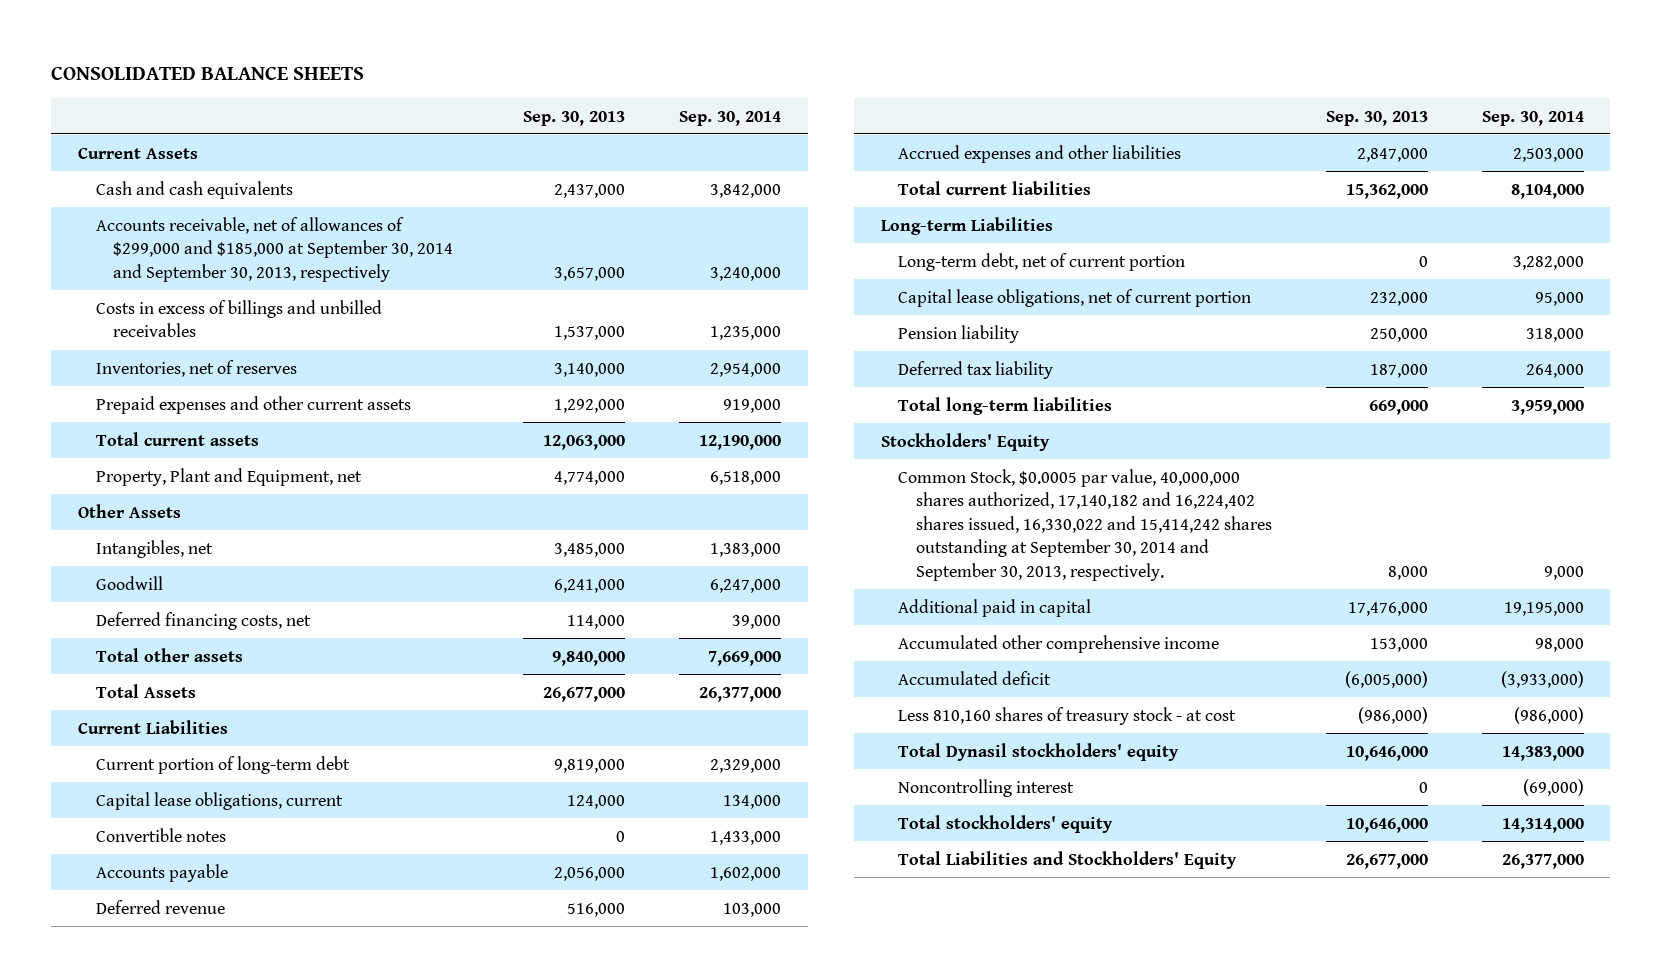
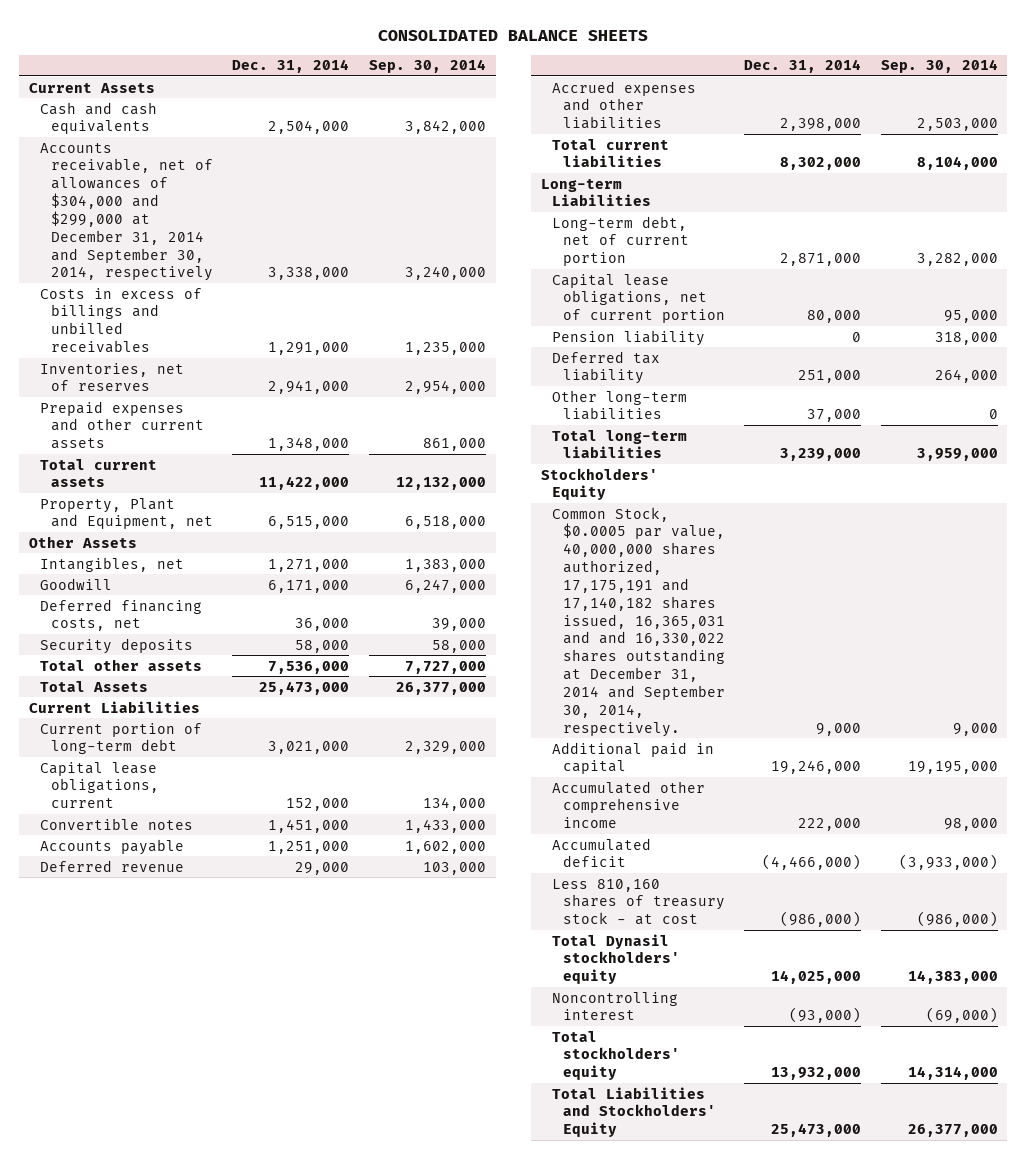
[523,110,626,126] Sep. 30, 2013 -> none
none -> [232,59,350,74] Dec. 31, 2014
[95,216,454,282] Accounts receivable, net of allowances of $299,000 and $185,000 at September 30, 2014 and September 30, 2013, respectively -> [39,142,213,282] Accounts receivable, net of allowances of $304,000 and $299,000 at December 31, 2014 and September 30, 2014, respectively
[723,398,782,413] 919,000 -> [422,438,486,452] 861,000
[699,434,782,450] 12,190,000 -> [395,477,486,491] 12,132,000
none -> [39,637,193,654] Security deposits
[708,650,782,666] 7,669,000 -> [404,660,486,674] 7,727,000
none -> [551,389,687,421] Other long-term liabilities
[898,468,1272,581] Common Stock, $0.0005 par value, 40,000,000 shares authorized, 17,140,182 and 16,224,402 shares issued, 16,330,022 and 15,414,242 shares outstanding at September 30, 2014 and September 30, 2013, respectively. -> [551,506,725,737] Common Stock, $0.0005 par value, 40,000,000 shares authorized, 17,175,191 and 17,140,182 shares issued, 16,365,031 and and 16,330,022 shares outstanding at December 31, 2014 and September 30, 2014, respectively.

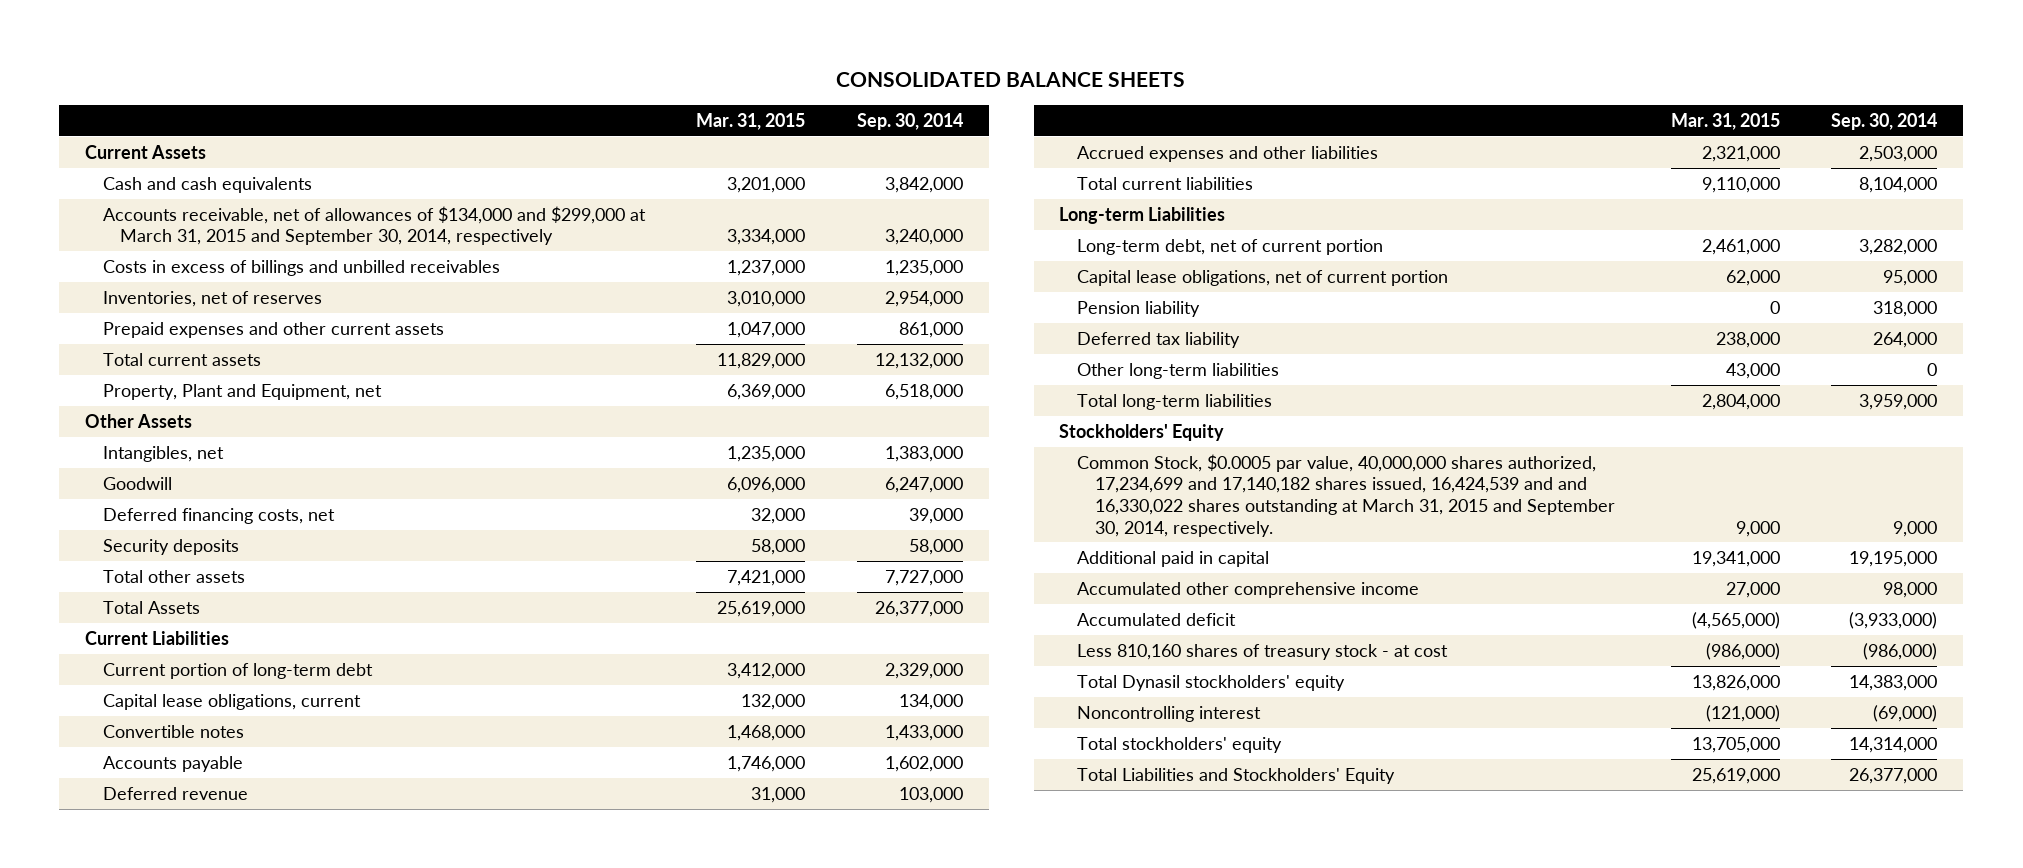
[232,59,350,74] Dec. 31, 2014 -> none
none -> [696,112,806,130] Mar. 31, 2015
[39,142,213,282] Accounts receivable, net of allowances of $304,000 and $299,000 at December 31, 2014 and September 30, 2014, respectively -> [102,205,646,246] Accounts receivable, net of allowances of $134,000 and $299,000 at March 31, 2015 and September 30, 2014, respectively
[551,506,725,737] Common Stock, $0.0005 par value, 40,000,000 shares authorized, 17,175,191 and 17,140,182 shares issued, 16,365,031 and and 16,330,022 shares outstanding at December 31, 2014 and September 30, 2014, respectively. -> [1077,453,1615,537] Common Stock, $0.0005 par value, 40,000,000 shares authorized, 17,234,699 and 17,140,182 shares issued, 16,424,539 and and 16,330,022 shares outstanding at March 31, 2015 and September 30, 2014, respectively.

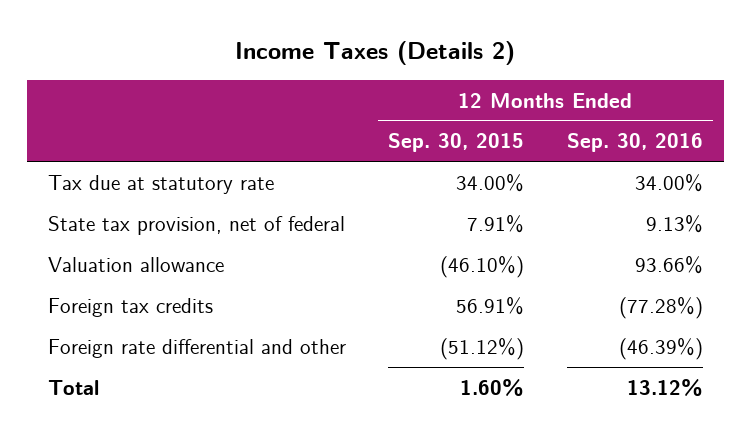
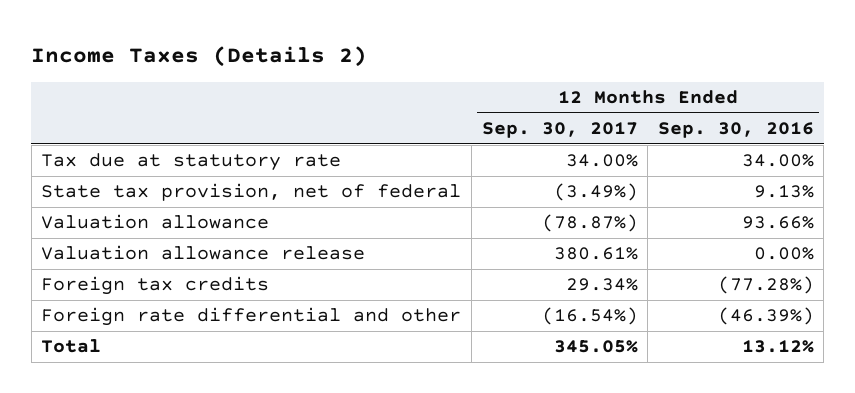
[388,133,525,153] Sep. 30, 2015 -> none
none -> [481,122,638,139] Sep. 30, 2017
none -> [41,245,366,261] Valuation allowance release

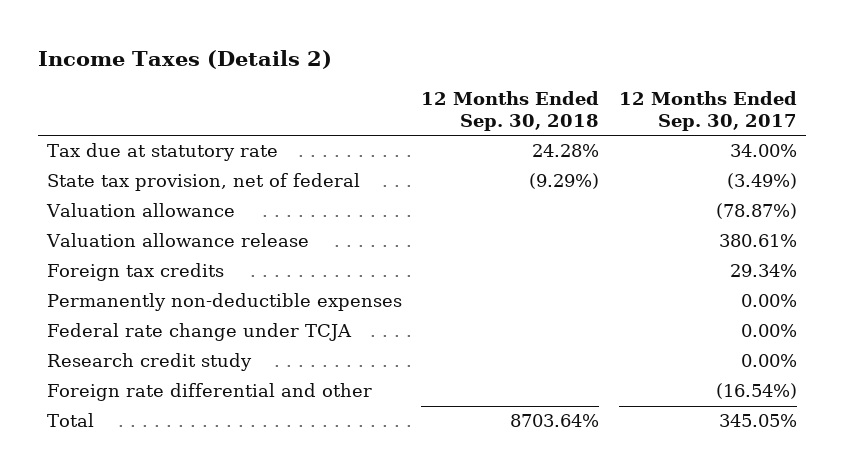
[657,122,814,139] Sep. 30, 2016 -> none
none -> [421,90,600,132] 12 Months Ended Sep. 30, 2018
none -> [47,293,403,312] Permanently non-deductible expenses
none -> [47,323,353,342] Federal rate change under TCJA
none -> [47,353,253,372] Research credit study

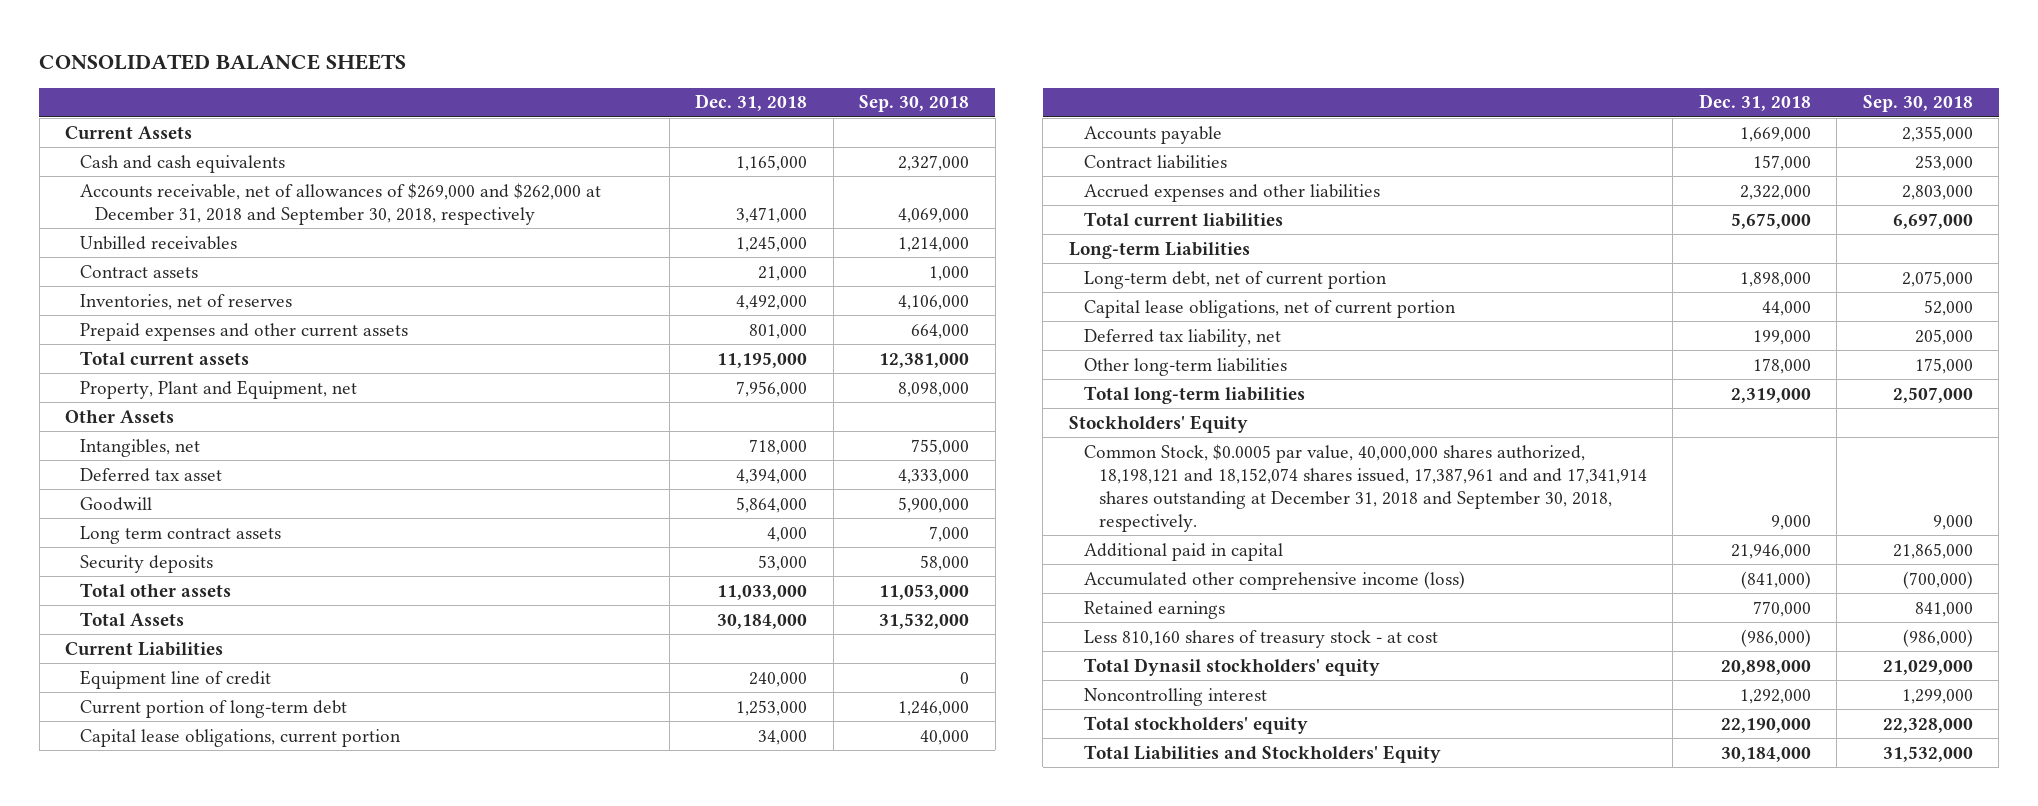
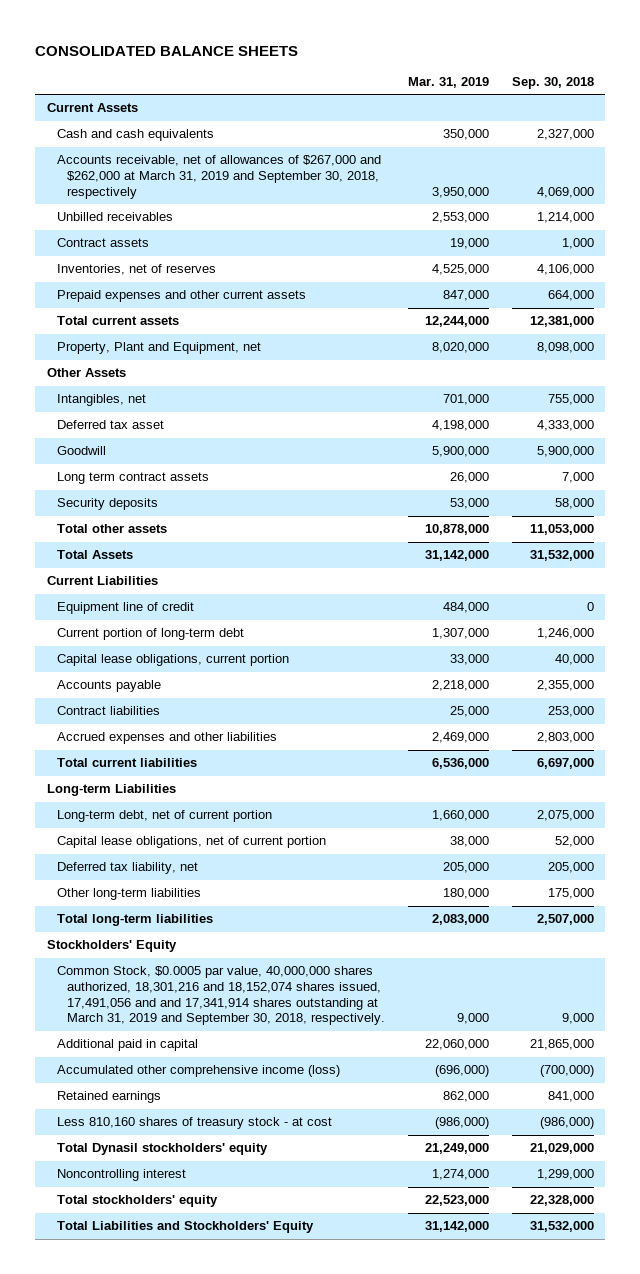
[695,94,808,112] Dec. 31, 2018 -> none
none -> [407,77,489,89] Mar. 31, 2019
[80,182,602,225] Accounts receivable, net of allowances of $269,000 and $262,000 at December 31, 2018 and September 30, 2018, respectively -> [56,155,381,199] Accounts receivable, net of allowances of $267,000 and $262,000 at March 31, 2019 and September 30, 2018, respectively
[1083,443,1647,532] Common Stock, $0.0005 par value, 40,000,000 shares authorized, 18,198,121 and 18,152,074 shares issued, 17,387,961 and and 17,341,914 shares outstanding at December 31, 2018 and September 30, 2018, respectively. -> [56,966,385,1026] Common Stock, $0.0005 par value, 40,000,000 shares authorized, 18,301,216 and 18,152,074 shares issued, 17,491,056 and and 17,341,914 shares outstanding at March 31, 2019 and September 30, 2018, respectively.

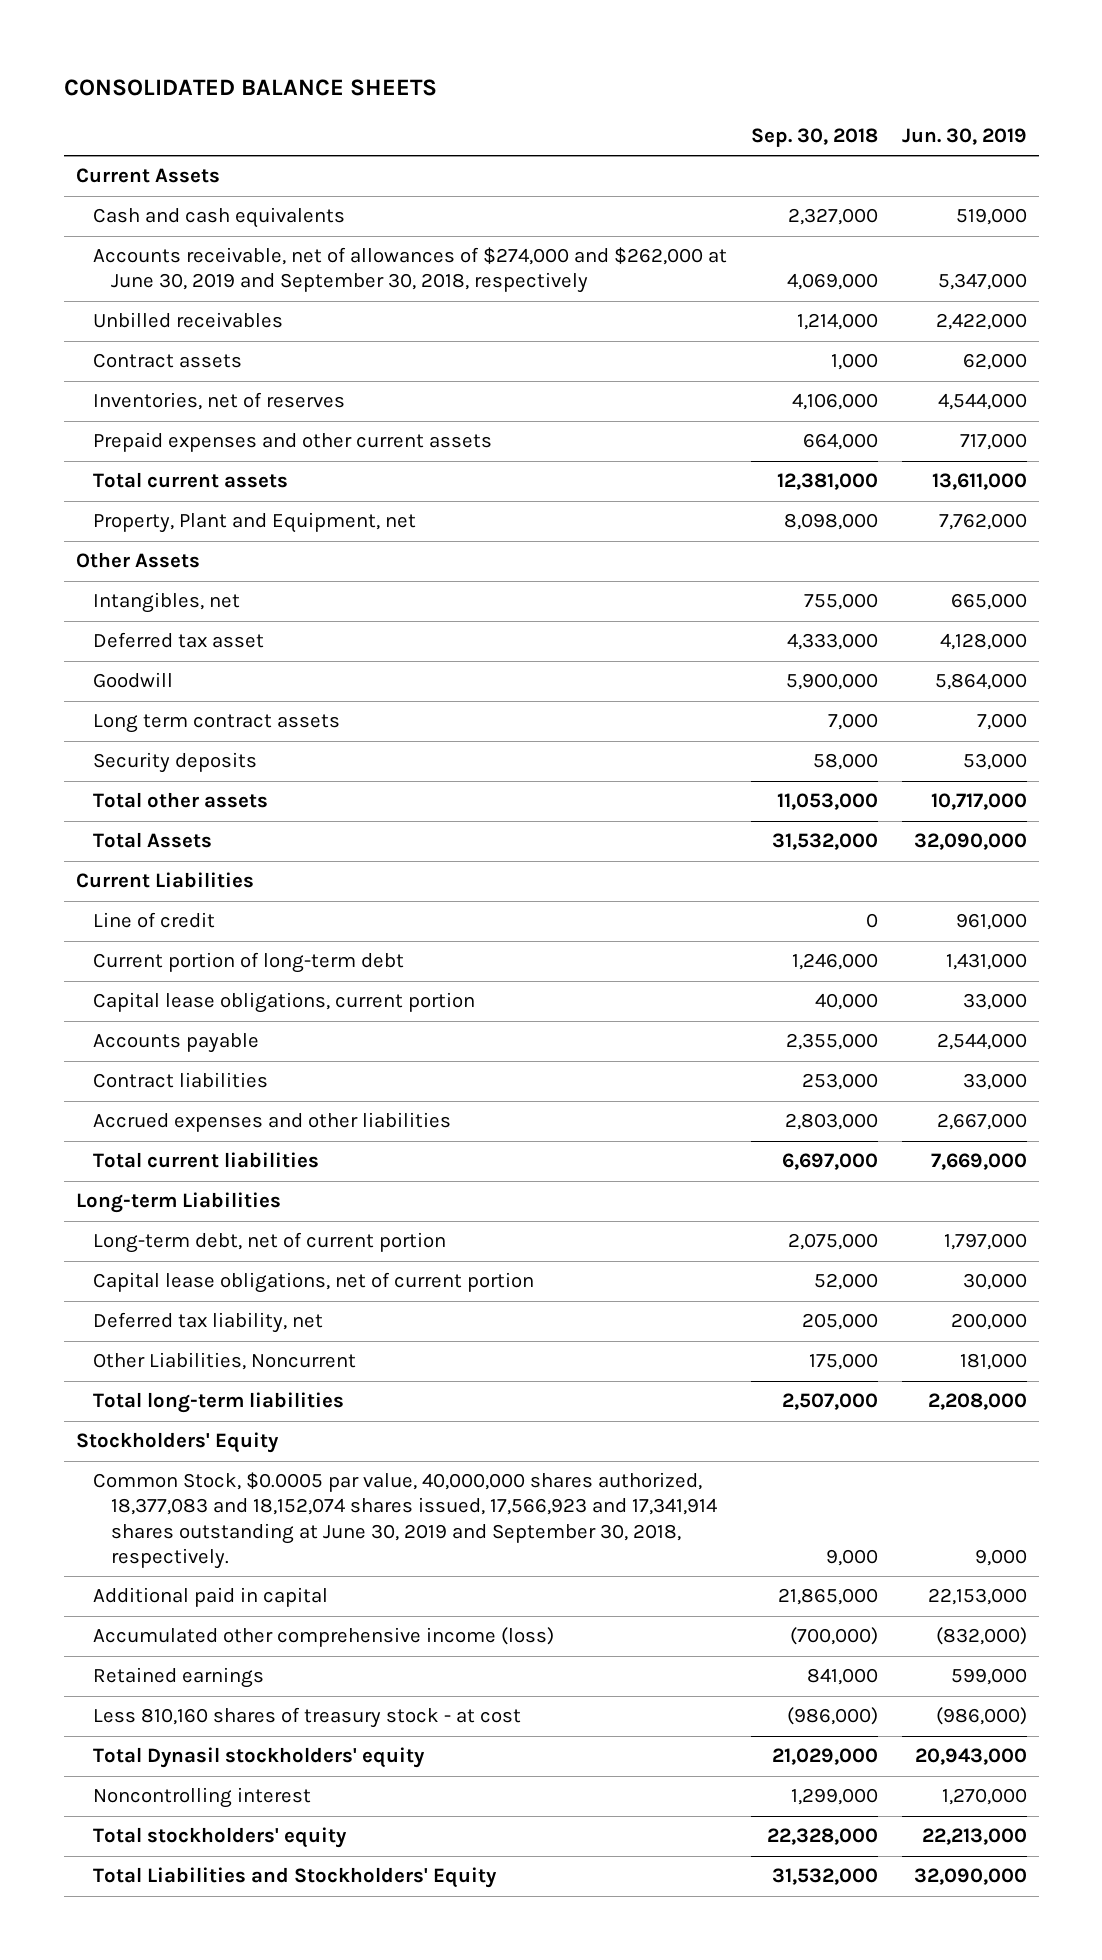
[407,77,489,89] Mar. 31, 2019 -> none
none -> [901,127,1027,145] Jun. 30, 2019
[56,155,381,199] Accounts receivable, net of allowances of $267,000 and $262,000 at March 31, 2019 and September 30, 2018, respectively -> [93,247,728,294] Accounts receivable, net of allowances of $274,000 and $262,000 at June 30, 2019 and September 30, 2018, respectively
[56,602,194,615] Equipment line of credit -> [93,912,216,929] Line of credit
[56,888,201,901] Other long-term liabilities -> [93,1352,357,1371] Other Liabilities, Noncurrent
[56,966,385,1026] Common Stock, $0.0005 par value, 40,000,000 shares authorized, 18,301,216 and 18,152,074 shares issued, 17,491,056 and and 17,341,914 shares outstanding at March 31, 2019 and September 30, 2018, respectively. -> [93,1472,718,1569] Common Stock, $0.0005 par value, 40,000,000 shares authorized, 18,377,083 and 18,152,074 shares issued, 17,566,923 and 17,341,914 shares outstanding at June 30, 2019 and September 30, 2018, respectively.

